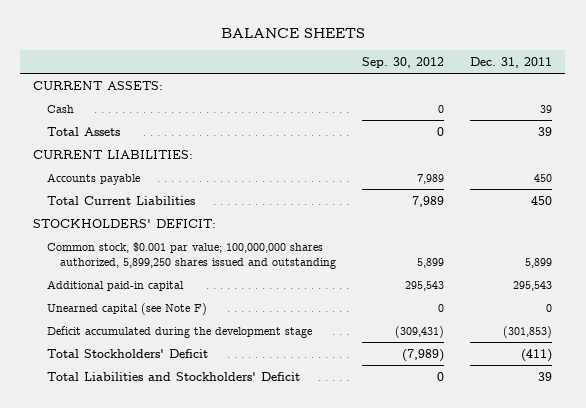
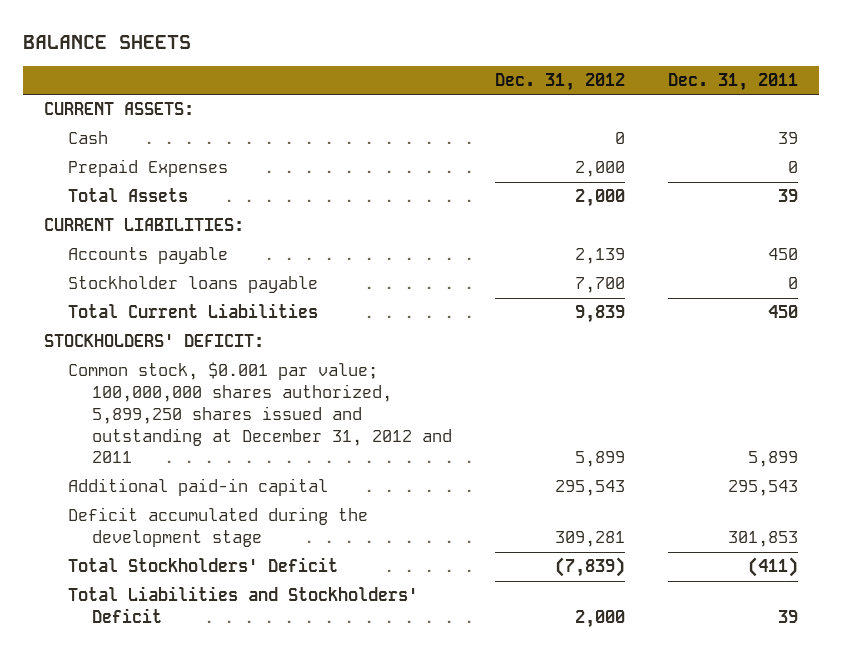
[362,56,445,68] Sep. 30, 2012 -> none
none -> [494,72,625,91] Dec. 31, 2012
none -> [68,159,229,178] Prepaid Expenses
none -> [68,276,319,294] Stockholder loans payable
[46,241,337,269] Common stock, $0.001 par value; 100,000,000 shares authorized, 5,899,250 shares issued and outstanding -> [68,362,453,464] Common stock, $0.001 par value; 100,000,000 shares authorized, 5,899,250 shares issued and outstanding at December 31, 2012 and 2011
[46,302,207,315] Unearned capital (see Note F) -> none
[503,325,553,338] (301,853) -> [727,531,798,548] 301,853

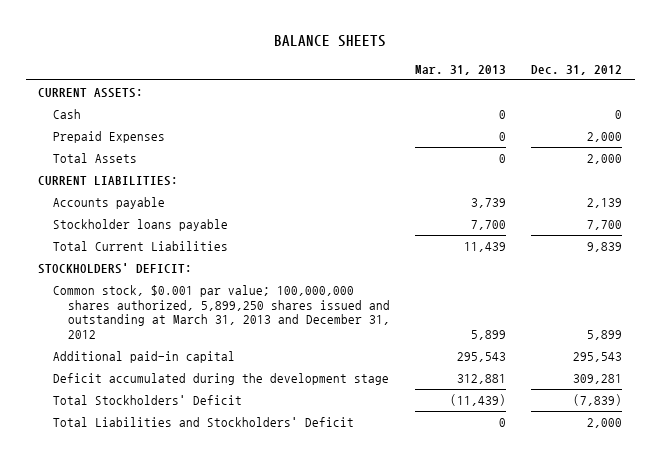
[667,72,798,91] Dec. 31, 2011 -> none
none -> [415,64,507,75] Mar. 31, 2013
[68,362,453,464] Common stock, $0.001 par value; 100,000,000 shares authorized, 5,899,250 shares issued and outstanding at December 31, 2012 and 2011 -> [53,284,391,340] Common stock, $0.001 par value; 100,000,000 shares authorized, 5,899,250 shares issued and outstanding at March 31, 2013 and December 31, 2012

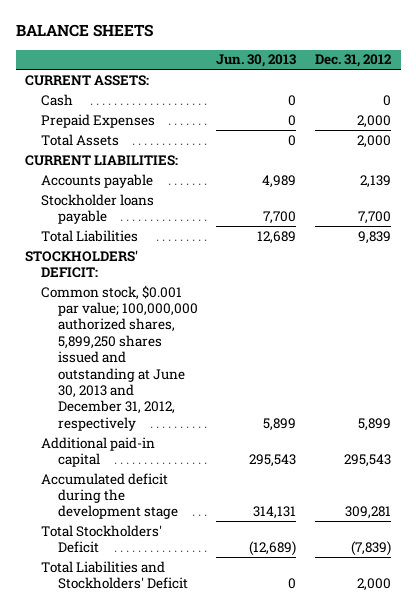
[415,64,507,75] Mar. 31, 2013 -> none
none -> [216,54,297,68] Jun. 30, 2013
[53,240,229,251] Total Current Liabilities -> [41,229,139,242] Total Liabilities
[53,284,391,340] Common stock, $0.001 par value; 100,000,000 shares authorized, 5,899,250 shares issued and outstanding at March 31, 2013 and December 31, 2012 -> [41,284,198,431] Common stock, $0.001 par value; 100,000,000 authorized shares, 5,899,250 shares issued and outstanding at June 30, 2013 and December 31, 2012, respectively
[53,372,390,385] Deficit accumulated during the development stage -> [41,472,178,520] Accumulated deficit during the development stage

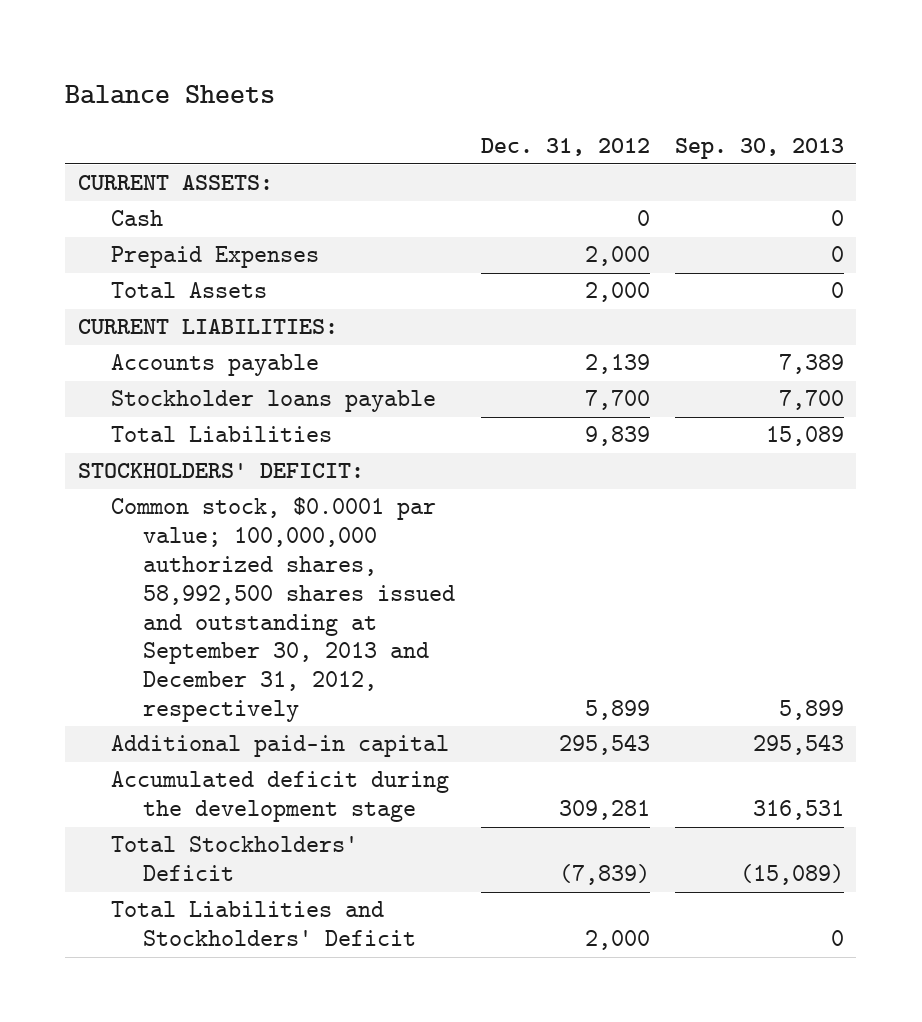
[15,24,153,38] BALANCE SHEETS -> [65,85,276,105] Balance Sheets
[216,54,297,68] Jun. 30, 2013 -> none
none -> [674,138,844,160] Sep. 30, 2013
[41,284,198,431] Common stock, $0.001 par value; 100,000,000 authorized shares, 5,899,250 shares issued and outstanding at June 30, 2013 and December 31, 2012, respectively -> [110,497,456,722] Common stock, $0.0001 par value; 100,000,000 authorized shares, 58,992,500 shares issued and outstanding at September 30, 2013 and December 31, 2012, respectively

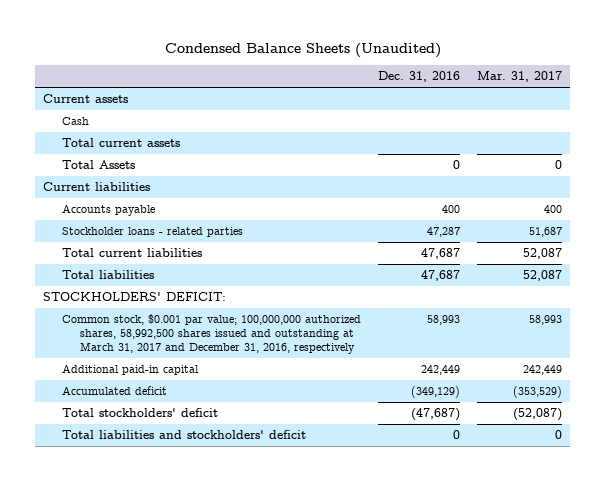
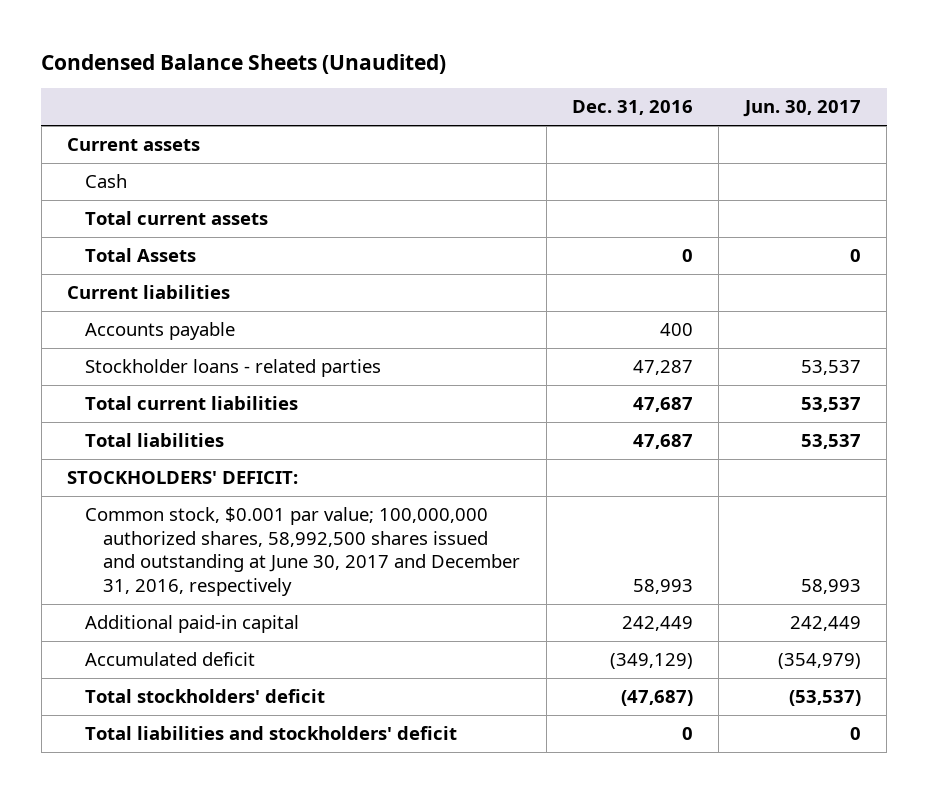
[476,70,562,82] Mar. 31, 2017 -> none
none -> [742,100,861,118] Jun. 30, 2017
[61,314,361,355] Common stock, $0.001 par value; 100,000,000 authorized shares, 58,992,500 shares issued and outstanding at March 31, 2017 and December 31, 2016, respectively -> [85,507,521,596] Common stock, $0.001 par value; 100,000,000 authorized shares, 58,992,500 shares issued and outstanding at June 30, 2017 and December 31, 2016, respectively

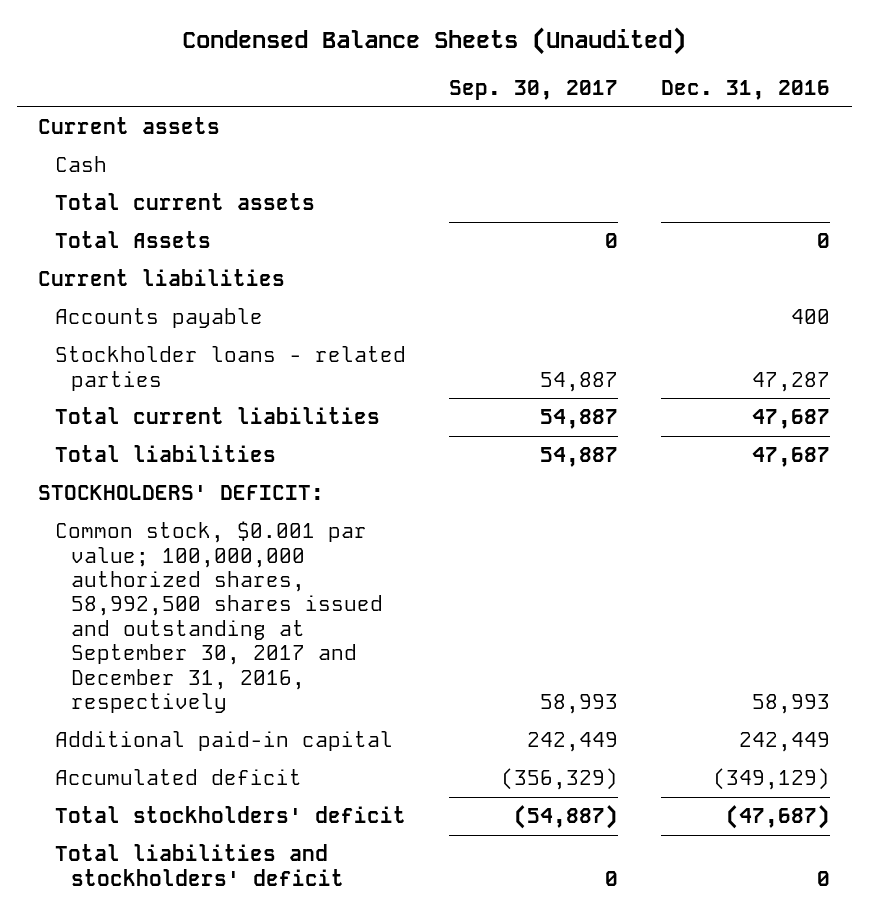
[742,100,861,118] Jun. 30, 2017 -> none
none -> [448,79,618,100] Sep. 30, 2017
[85,507,521,596] Common stock, $0.001 par value; 100,000,000 authorized shares, 58,992,500 shares issued and outstanding at June 30, 2017 and December 31, 2016, respectively -> [54,521,383,714] Common stock, $0.001 par value; 100,000,000 authorized shares, 58,992,500 shares issued and outstanding at September 30, 2017 and December 31, 2016, respectively

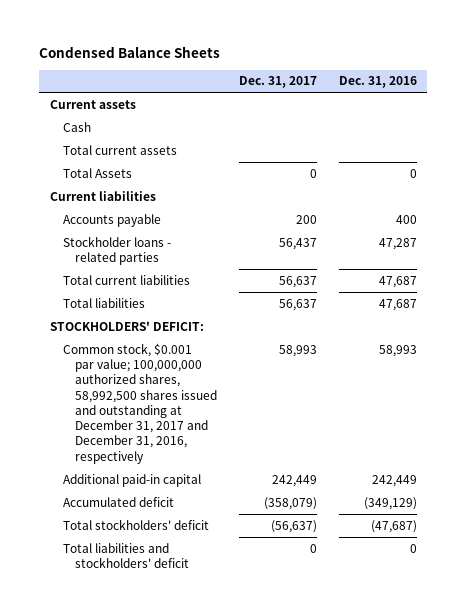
[182,27,687,56] Condensed Balance Sheets (Unaudited) -> [39,45,221,58] Condensed Balance Sheets
[448,79,618,100] Sep. 30, 2017 -> none
none -> [238,76,317,89] Dec. 31, 2017
[54,521,383,714] Common stock, $0.001 par value; 100,000,000 authorized shares, 58,992,500 shares issued and outstanding at September 30, 2017 and December 31, 2016, respectively -> [62,342,218,464] Common stock, $0.001 par value; 100,000,000 authorized shares, 58,992,500 shares issued and outstanding at December 31, 2017 and December 31, 2016, respectively

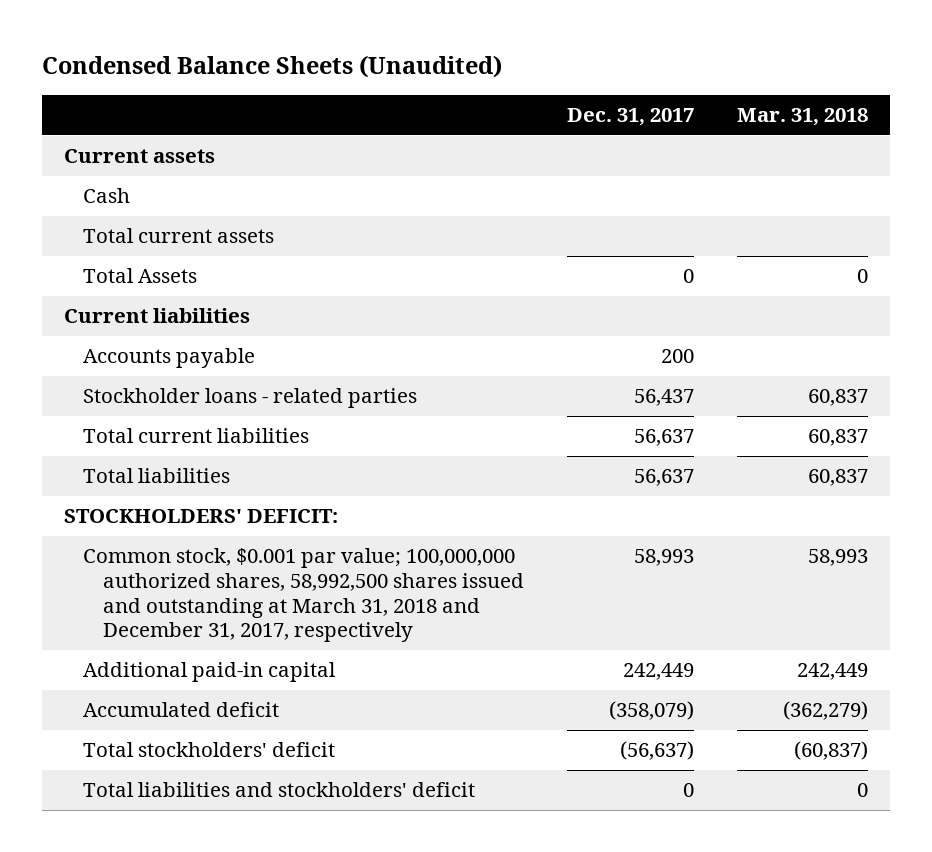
[39,45,221,58] Condensed Balance Sheets -> [42,55,503,79] Condensed Balance Sheets (Unaudited)
[338,76,417,89] Dec. 31, 2016 -> none
none -> [737,107,869,126] Mar. 31, 2018
[62,342,218,464] Common stock, $0.001 par value; 100,000,000 authorized shares, 58,992,500 shares issued and outstanding at December 31, 2017 and December 31, 2016, respectively -> [83,548,524,643] Common stock, $0.001 par value; 100,000,000 authorized shares, 58,992,500 shares issued and outstanding at March 31, 2018 and December 31, 2017, respectively

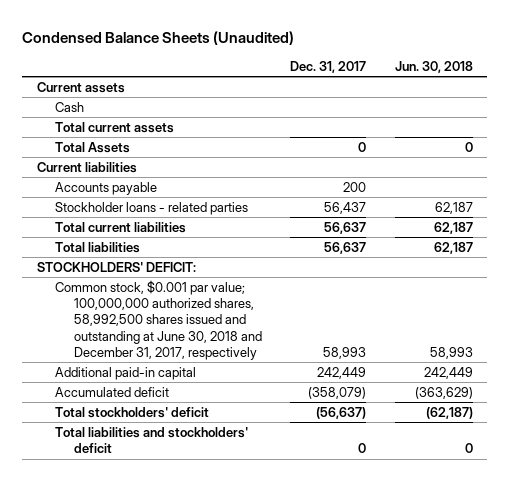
[737,107,869,126] Mar. 31, 2018 -> none
none -> [394,60,473,73] Jun. 30, 2018
[83,548,524,643] Common stock, $0.001 par value; 100,000,000 authorized shares, 58,992,500 shares issued and outstanding at March 31, 2018 and December 31, 2017, respectively -> [55,279,263,361] Common stock, $0.001 par value; 100,000,000 authorized shares, 58,992,500 shares issued and outstanding at June 30, 2018 and December 31, 2017, respectively

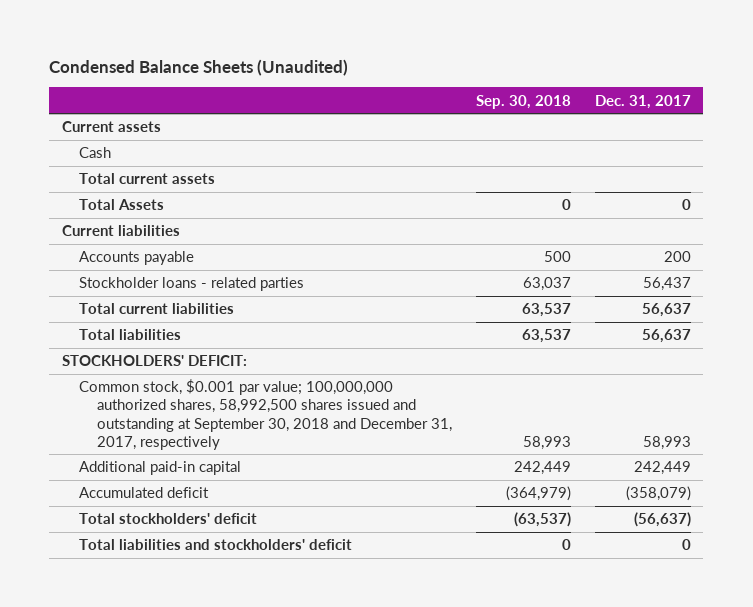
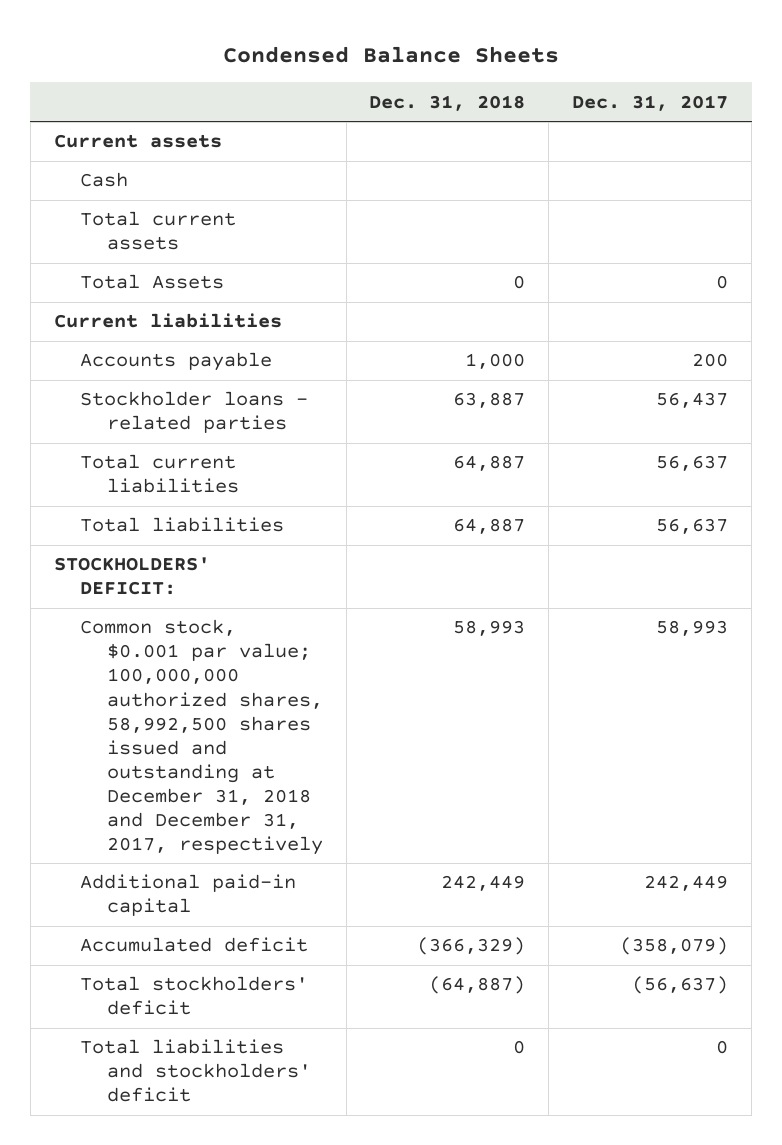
[49,58,349,76] Condensed Balance Sheets (Unaudited) -> [222,45,559,63] Condensed Balance Sheets
[475,94,571,109] Sep. 30, 2018 -> none
none -> [369,94,526,111] Dec. 31, 2018
[79,379,452,450] Common stock, $0.001 par value; 100,000,000 authorized shares, 58,992,500 shares issued and outstanding at September 30, 2018 and December 31, 2017, respectively -> [80,619,323,855] Common stock, $0.001 par value; 100,000,000 authorized shares, 58,992,500 shares issued and outstanding at December 31, 2018 and December 31, 2017, respectively

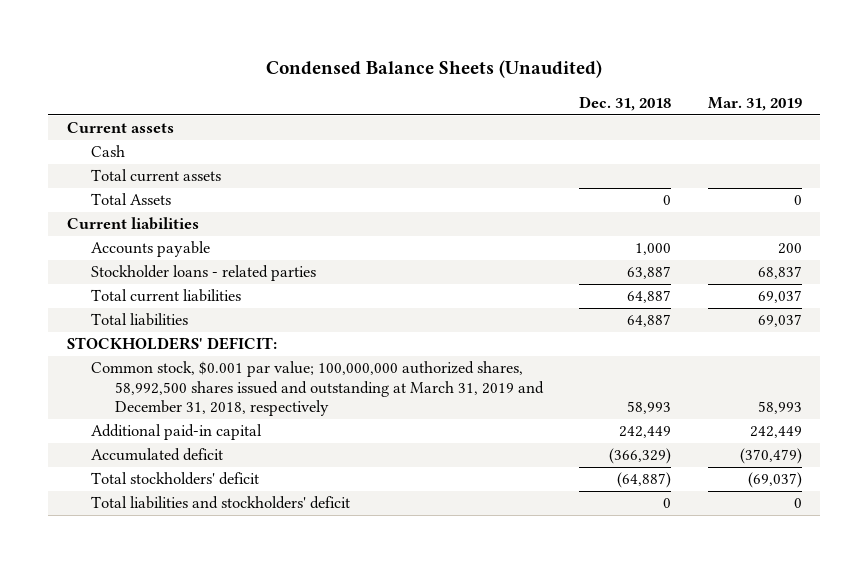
[222,45,559,63] Condensed Balance Sheets -> [266,59,603,78] Condensed Balance Sheets (Unaudited)
[572,94,729,111] Dec. 31, 2017 -> none
none -> [707,96,802,111] Mar. 31, 2019
[80,619,323,855] Common stock, $0.001 par value; 100,000,000 authorized shares, 58,992,500 shares issued and outstanding at December 31, 2018 and December 31, 2017, respectively -> [90,361,544,417] Common stock, $0.001 par value; 100,000,000 authorized shares, 58,992,500 shares issued and outstanding at March 31, 2019 and December 31, 2018, respectively

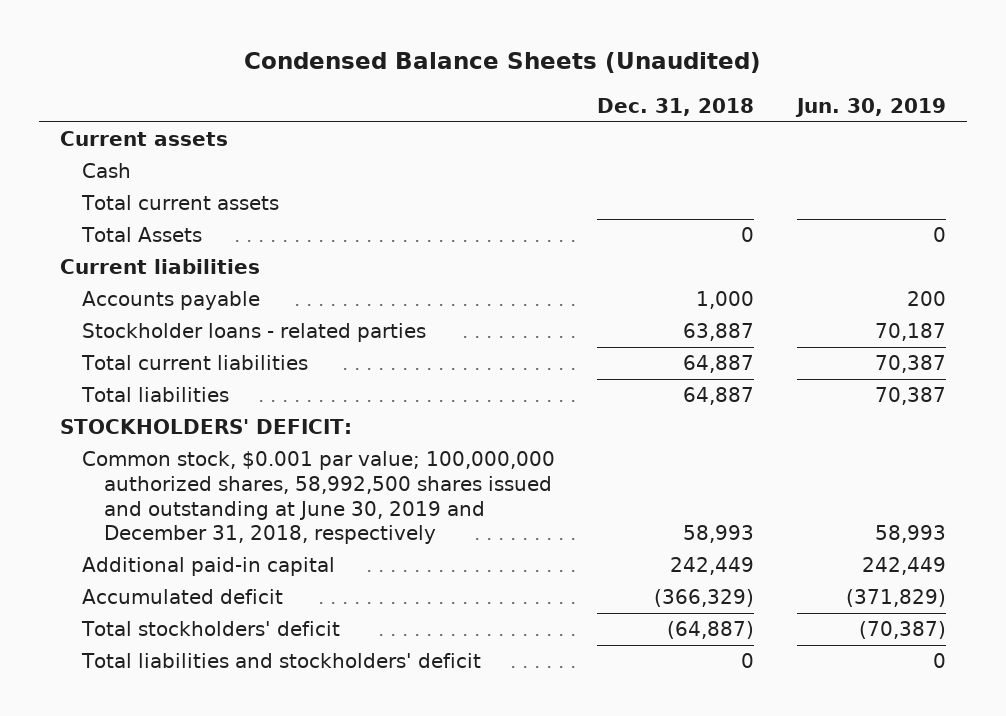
[707,96,802,111] Mar. 31, 2019 -> none
none -> [794,97,946,117] Jun. 30, 2019
[90,361,544,417] Common stock, $0.001 par value; 100,000,000 authorized shares, 58,992,500 shares issued and outstanding at March 31, 2019 and December 31, 2018, respectively -> [82,451,556,545] Common stock, $0.001 par value; 100,000,000 authorized shares, 58,992,500 shares issued and outstanding at June 30, 2019 and December 31, 2018, respectively

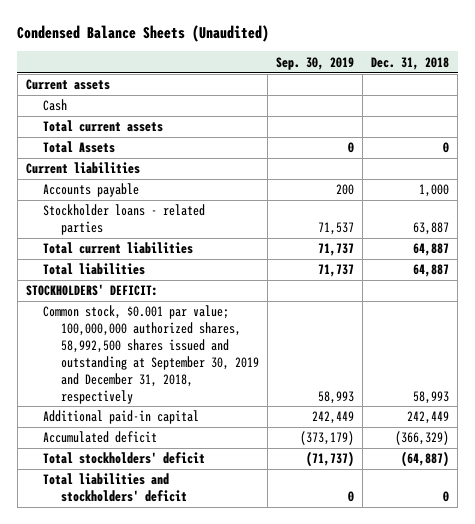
[794,97,946,117] Jun. 30, 2019 -> none
none -> [275,56,354,70] Sep. 30, 2019
[82,451,556,545] Common stock, $0.001 par value; 100,000,000 authorized shares, 58,992,500 shares issued and outstanding at June 30, 2019 and December 31, 2018, respectively -> [43,305,259,404] Common stock, $0.001 par value; 100,000,000 authorized shares, 58,992,500 shares issued and outstanding at September 30, 2019 and December 31, 2018, respectively

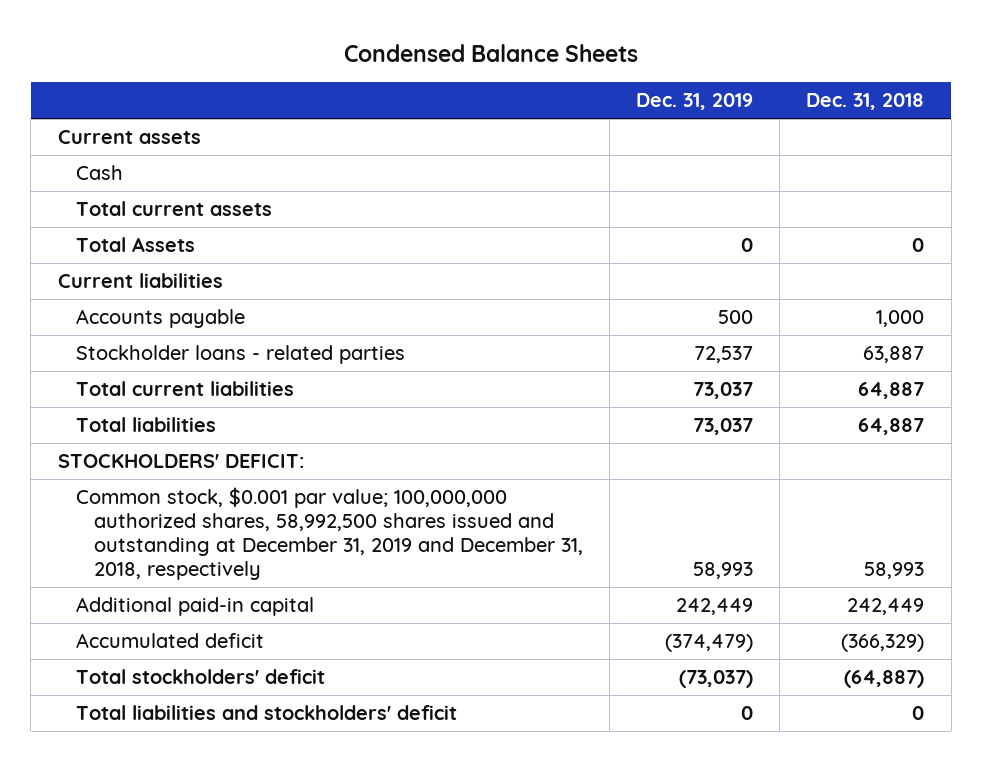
[17,24,270,42] Condensed Balance Sheets (Unaudited) -> [343,43,638,62] Condensed Balance Sheets
[275,56,354,70] Sep. 30, 2019 -> none
none -> [636,93,754,111] Dec. 31, 2019
[43,305,259,404] Common stock, $0.001 par value; 100,000,000 authorized shares, 58,992,500 shares issued and outstanding at September 30, 2019 and December 31, 2018, respectively -> [75,487,583,580] Common stock, $0.001 par value; 100,000,000 authorized shares, 58,992,500 shares issued and outstanding at December 31, 2019 and December 31, 2018, respectively

